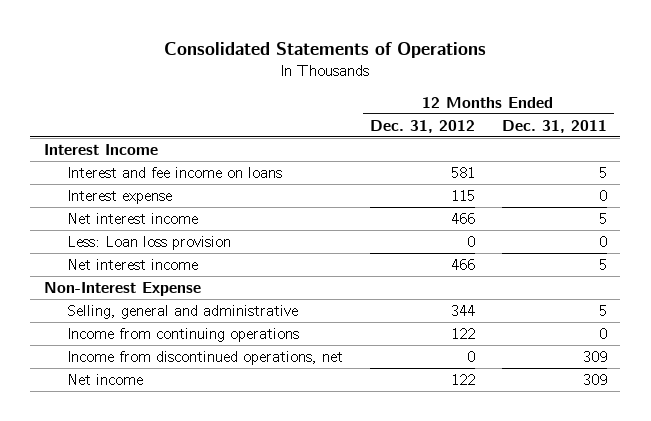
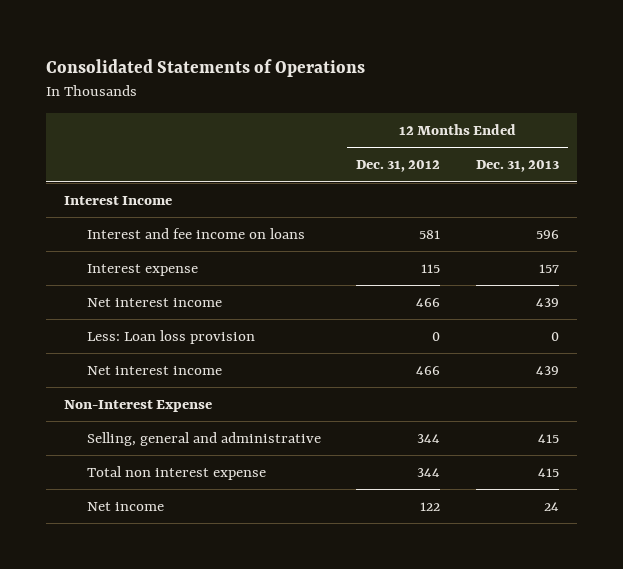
[501,119,607,133] Dec. 31, 2011 -> none
none -> [476,160,560,173] Dec. 31, 2013
[66,327,299,342] Income from continuing operations -> none
[66,350,343,365] Income from discontinued operations, net -> none
none -> [86,465,266,480] Total non interest expense

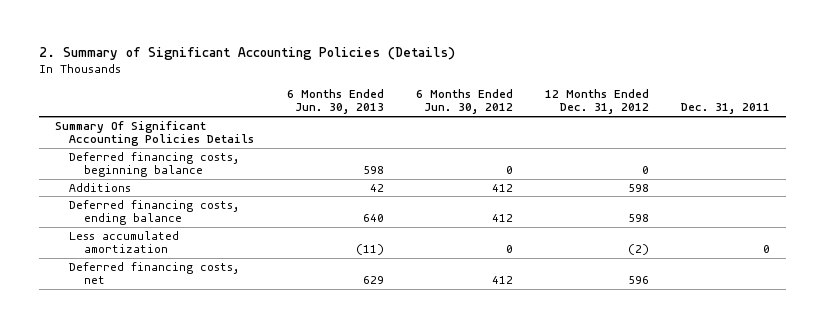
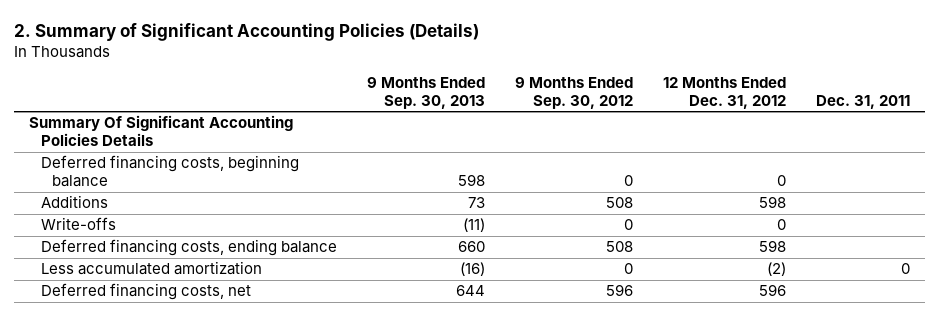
[286,88,384,115] 6 Months Ended Jun. 30, 2013 -> none
[415,88,513,115] 6 Months Ended Jun. 30, 2012 -> none
none -> [366,76,485,109] 9 Months Ended Sep. 30, 2013
none -> [514,76,633,109] 9 Months Ended Sep. 30, 2012
none -> [40,217,116,231] Write-offs

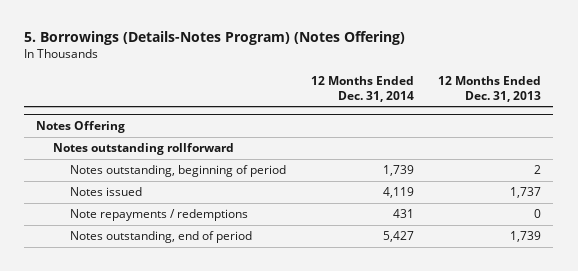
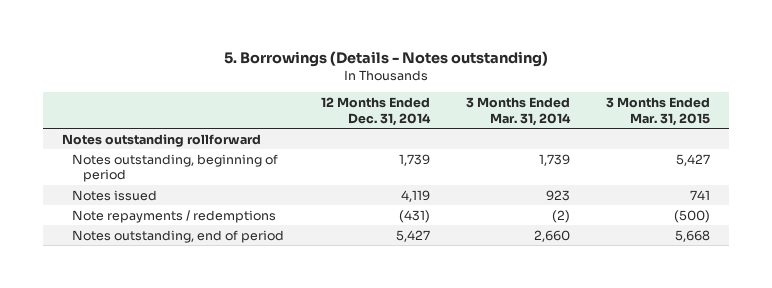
[24,31,406,46] 5. Borrowings (Details-Notes Program) (Notes Offering) -> [223,50,548,67] 5. Borrowings (Details - Notes outstanding)
[438,75,542,102] 12 Months Ended Dec. 31, 2013 -> none
none -> [466,96,572,126] 3 Months Ended Mar. 31, 2014
none -> [606,96,711,126] 3 Months Ended Mar. 31, 2015
[36,120,126,133] Notes Offering -> none
[392,209,414,219] 431 -> [398,209,430,223] (431)

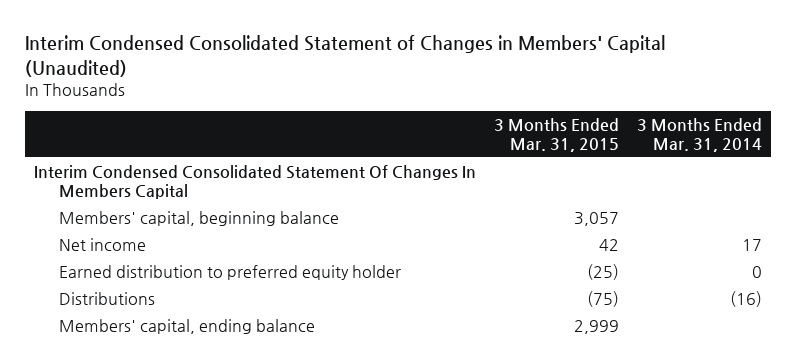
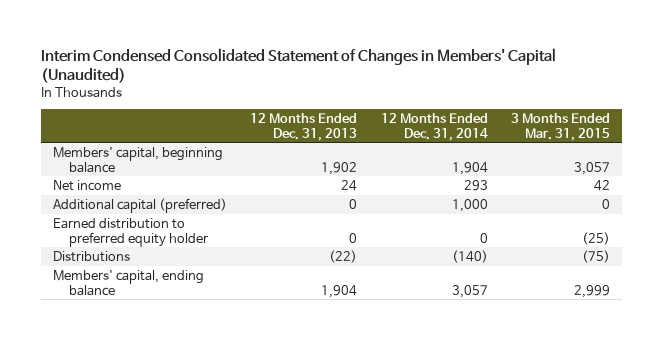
[636,117,762,153] 3 Months Ended Mar. 31, 2014 -> none
none -> [250,112,358,141] 12 Months Ended Dec. 31, 2013
none -> [380,112,488,141] 12 Months Ended Dec. 31, 2014
[33,164,476,200] Interim Condensed Consolidated Statement Of Changes In Members Capital -> none
none -> [52,197,227,213] Additional capital (preferred)

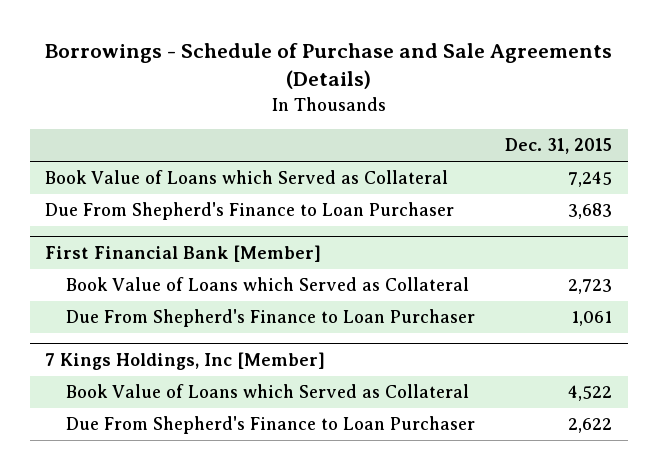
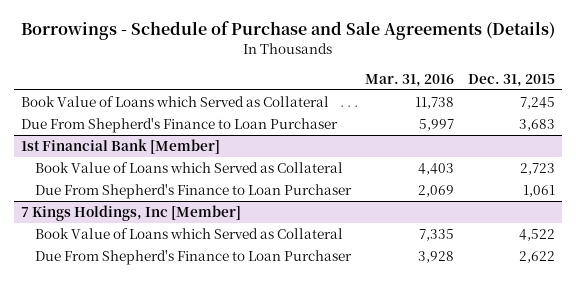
none -> [365,73,455,87] Mar. 31, 2016
[45,245,322,263] First Financial Bank [Member] -> [20,139,220,155] 1st Financial Bank [Member]

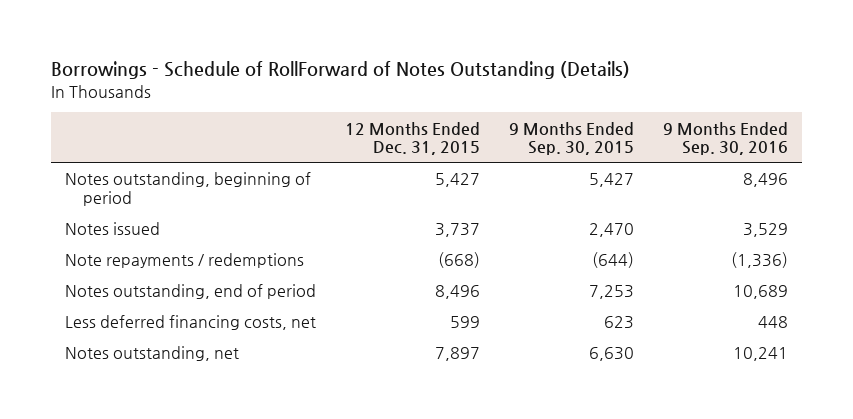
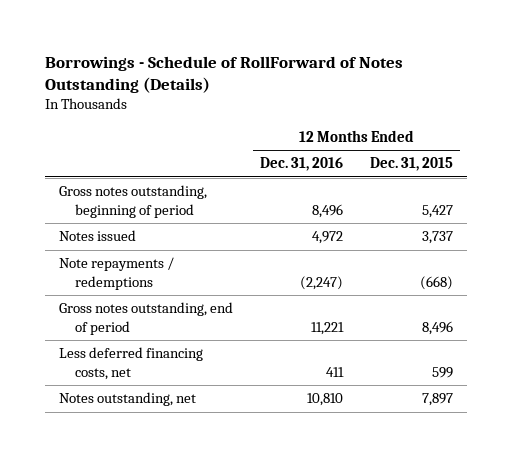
[509,121,635,156] 9 Months Ended Sep. 30, 2015 -> none
[662,121,788,156] 9 Months Ended Sep. 30, 2016 -> none
none -> [260,157,344,172] Dec. 31, 2016
[65,172,312,206] Notes outstanding, beginning of period -> [58,185,207,218] Gross notes outstanding, beginning of period
[65,284,317,300] Notes outstanding, end of period -> [58,302,233,335] Gross notes outstanding, end of period

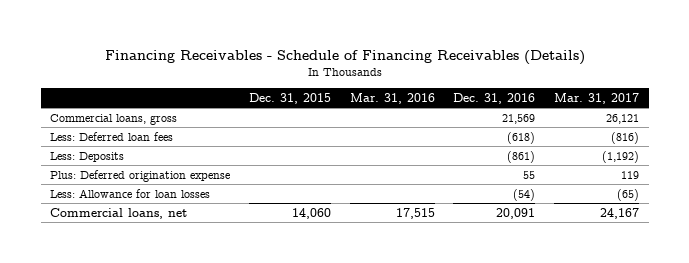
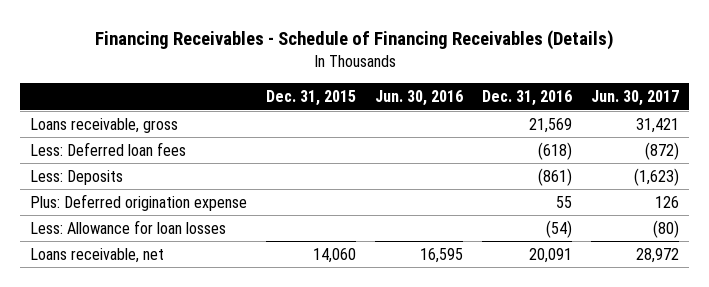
[349,92,435,104] Mar. 31, 2016 -> none
[554,92,640,104] Mar. 31, 2017 -> none
none -> [375,90,464,107] Jun. 30, 2016
none -> [591,90,680,107] Jun. 30, 2017
[50,113,178,125] Commercial loans, gross -> [29,117,178,133] Loans receivable, gross
[50,207,188,219] Commercial loans, net -> [29,247,164,263] Loans receivable, net

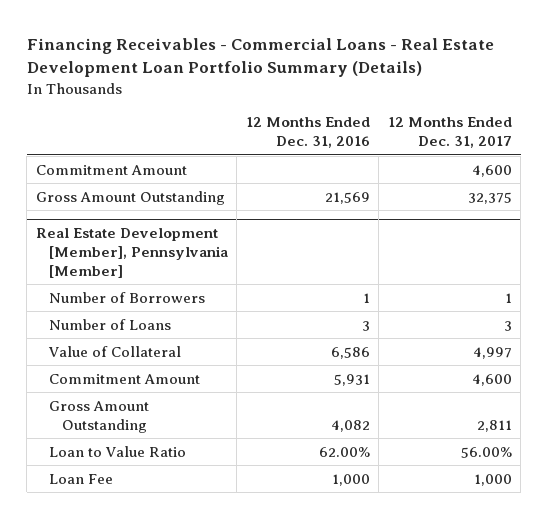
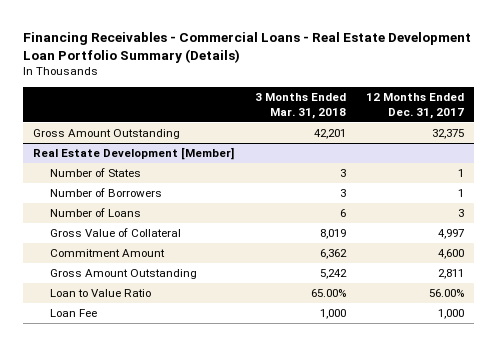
[245,117,370,149] 12 Months Ended Dec. 31, 2016 -> none
none -> [254,93,346,120] 3 Months Ended Mar. 31, 2018
[35,164,187,175] Commitment Amount -> none
[35,228,228,278] Real Estate Development [Member], Pennsylvania [Member] -> [33,147,235,161] Real Estate Development [Member]
none -> [49,168,141,178] Number of States
[47,345,181,357] Value of Collateral -> [49,228,181,238] Gross Value of Collateral

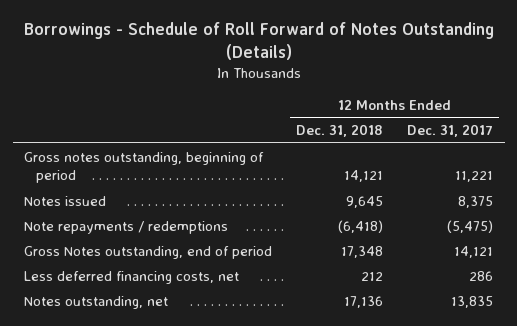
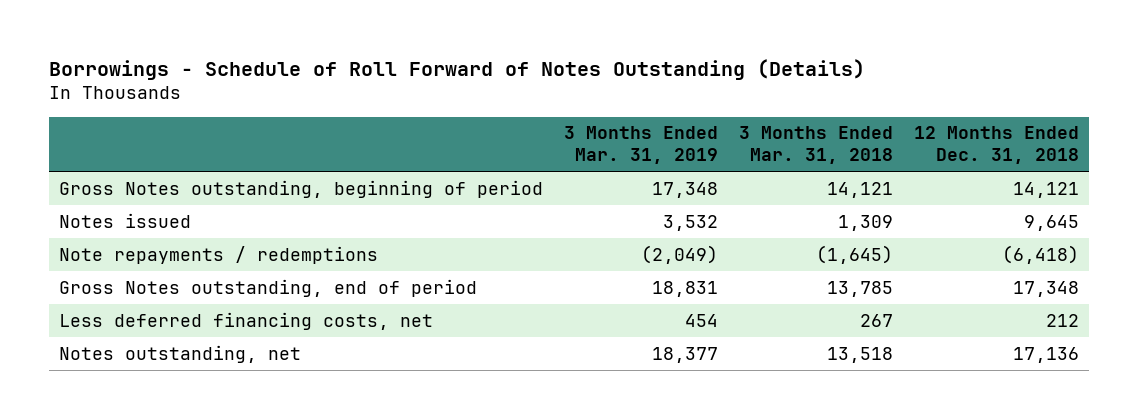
[406,124,493,138] Dec. 31, 2017 -> none
none -> [564,126,719,165] 3 Months Ended Mar. 31, 2019
none -> [739,126,894,165] 3 Months Ended Mar. 31, 2018
[24,151,265,184] Gross notes outstanding, beginning of period -> [59,179,544,198] Gross Notes outstanding, beginning of period

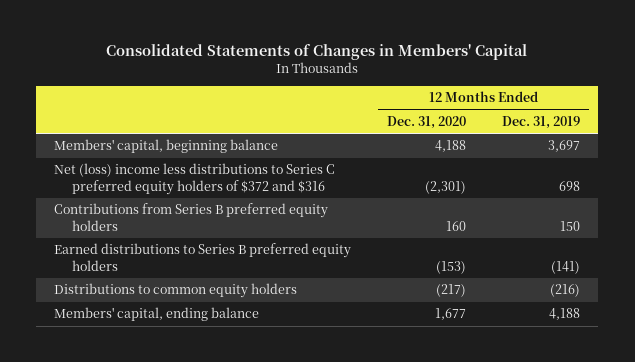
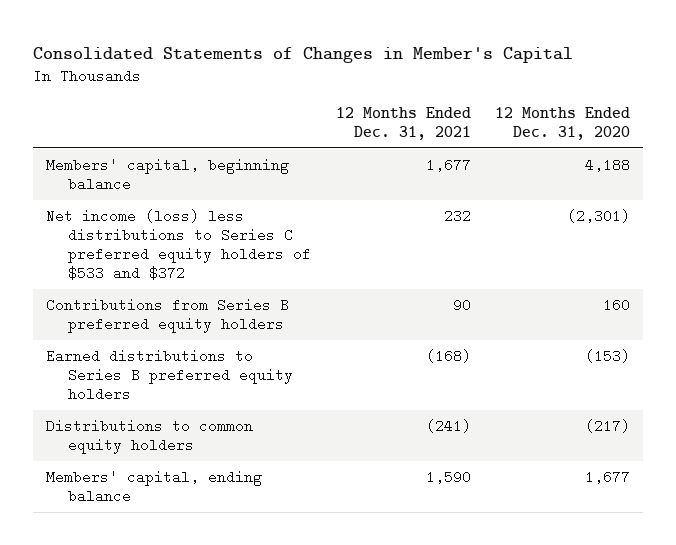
[106,44,528,61] Consolidated Statements of Changes in Members' Capital -> [33,46,574,63] Consolidated Statements of Changes in Member's Capital
[502,116,581,130] Dec. 31, 2019 -> none
none -> [335,106,471,141] 12 Months Ended Dec. 31, 2021
[54,163,336,195] Net (loss) income less distributions to Series C preferred equity holders of $372 and $316 -> [45,208,312,281] Net income (loss) less distributions to Series C preferred equity holders of $533 and $372

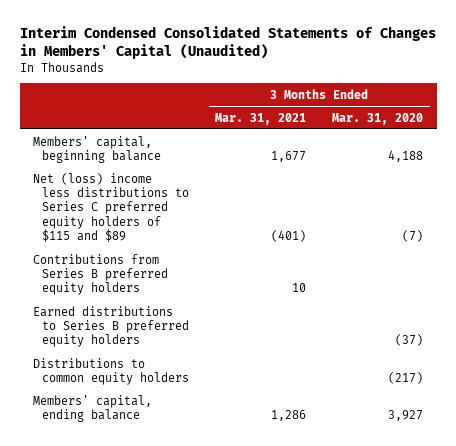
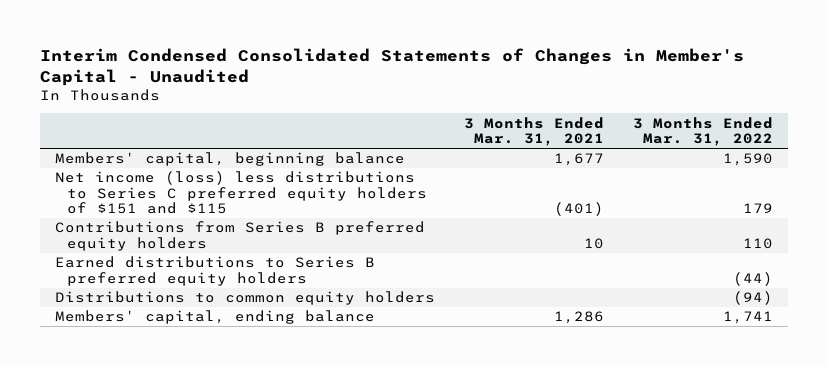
[19,25,436,59] Interim Condensed Consolidated Statements of Changes in Members' Capital (Unaudited) -> [40,48,745,86] Interim Condensed Consolidated Statements of Changes in Member's Capital - Unaudited
[332,112,424,125] Mar. 31, 2020 -> none
none -> [633,116,774,147] 3 Months Ended Mar. 31, 2022
[32,172,190,243] Net (loss) income less distributions to Series C preferred equity holders of $115 and $89 -> [54,171,428,215] Net income (loss) less distributions to Series C preferred equity holders of $151 and $115

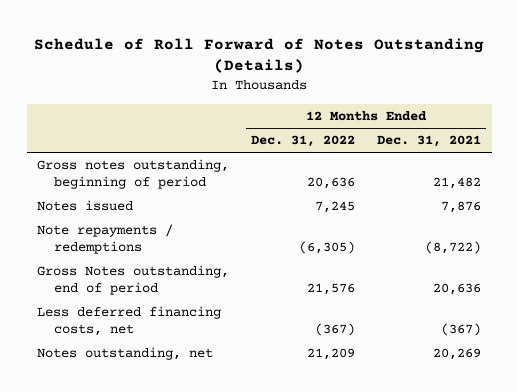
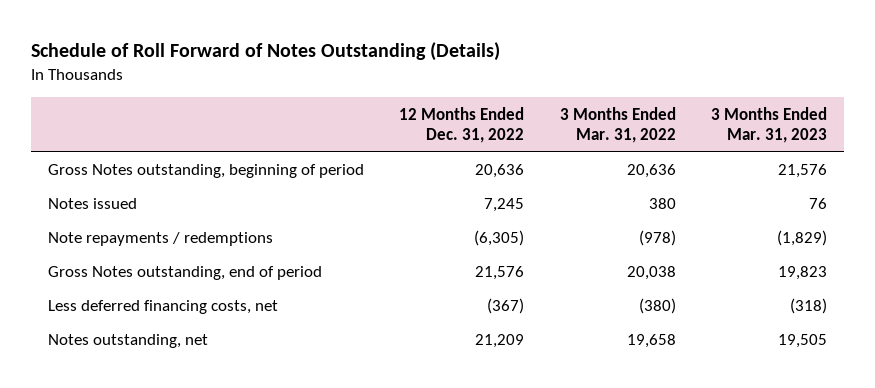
[376,135,481,148] Dec. 31, 2021 -> none
none -> [559,106,676,144] 3 Months Ended Mar. 31, 2022
none -> [710,106,827,144] 3 Months Ended Mar. 31, 2023
[37,159,230,189] Gross notes outstanding, beginning of period -> [48,164,365,179] Gross Notes outstanding, beginning of period

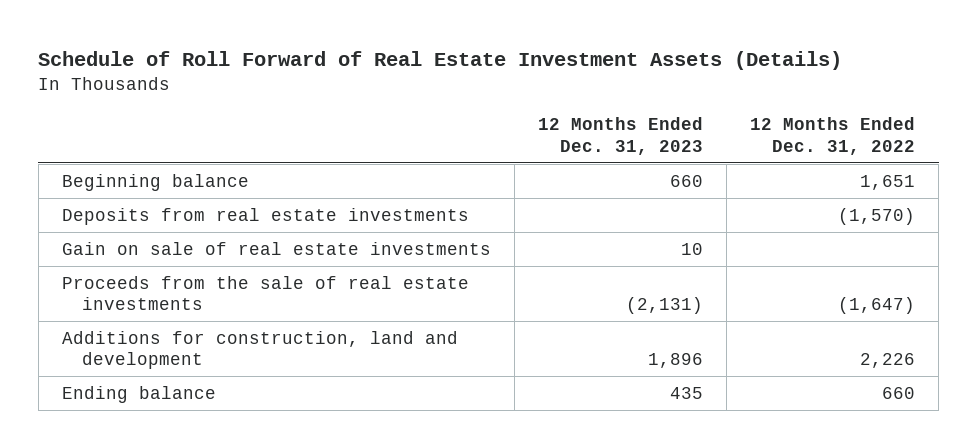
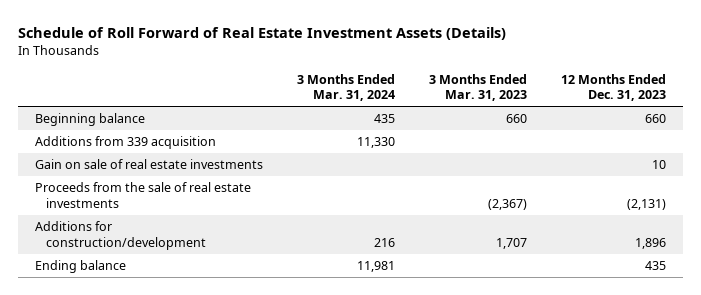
[750,116,916,155] 12 Months Ended Dec. 31, 2022 -> none
none -> [297,73,396,102] 3 Months Ended Mar. 31, 2024
none -> [429,73,528,102] 3 Months Ended Mar. 31, 2023
[61,207,469,225] Deposits from real estate investments -> [35,136,217,150] Additions from 339 acquisition
[61,330,458,370] Additions for construction, land and development -> [35,221,207,250] Additions for construction/development

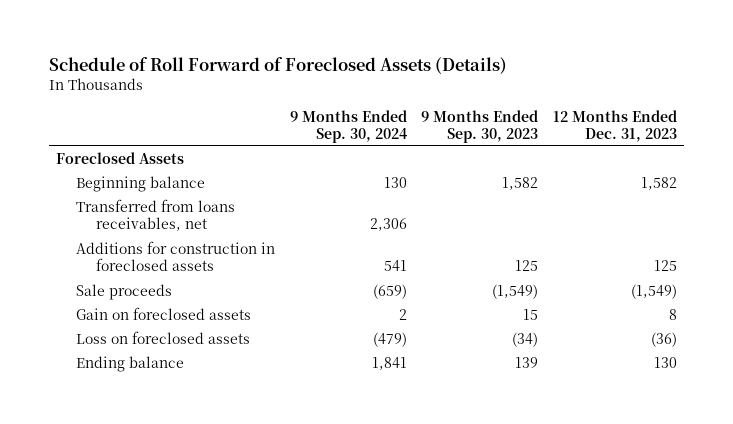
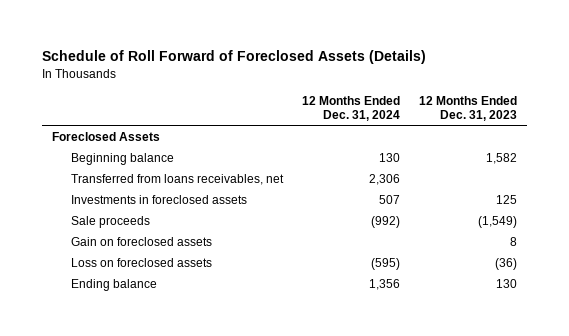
[289,109,407,143] 9 Months Ended Sep. 30, 2024 -> none
[421,109,539,143] 9 Months Ended Sep. 30, 2023 -> none
none -> [302,95,401,122] 12 Months Ended Dec. 31, 2024
[76,241,276,272] Additions for construction in foreclosed assets -> [71,194,248,204] Investments in foreclosed assets

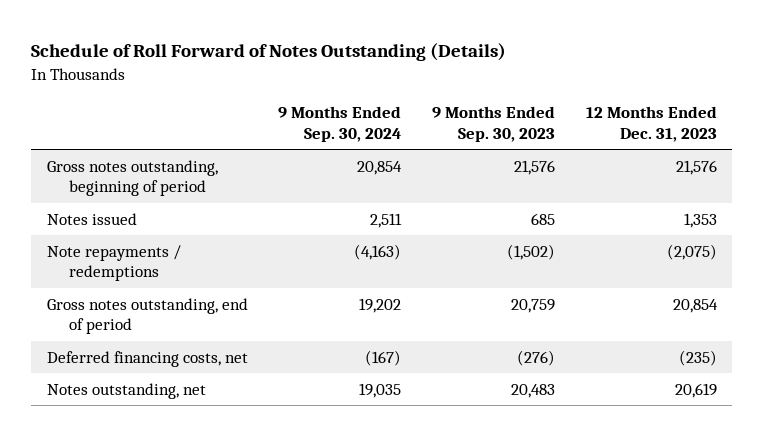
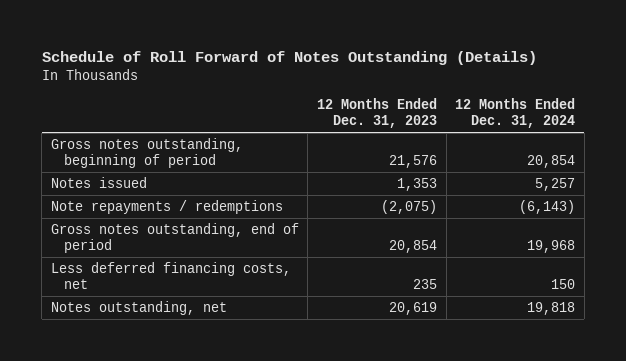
[278,106,402,143] 9 Months Ended Sep. 30, 2024 -> none
[432,106,556,143] 9 Months Ended Sep. 30, 2023 -> none
none -> [455,98,576,129] 12 Months Ended Dec. 31, 2024
[46,350,248,367] Deferred financing costs, net -> [50,261,291,289] Less deferred financing costs, net
[678,349,717,366] (235) -> [412,278,437,289] 235

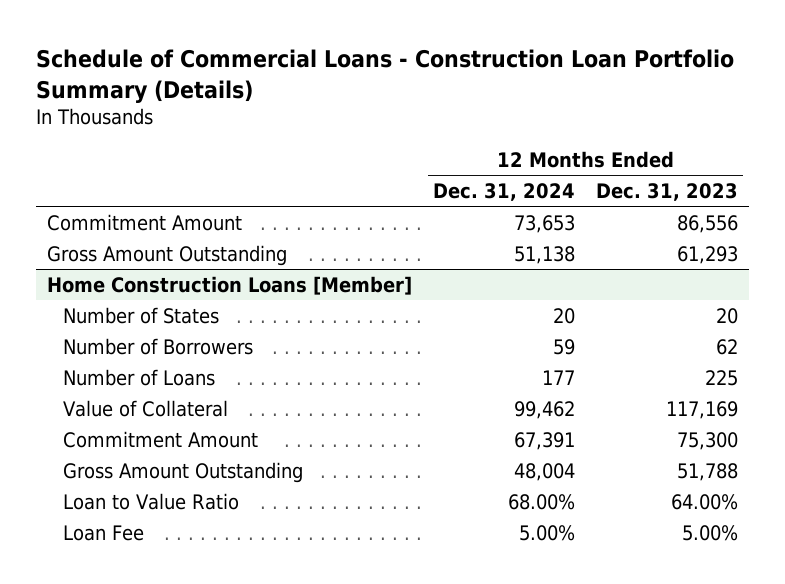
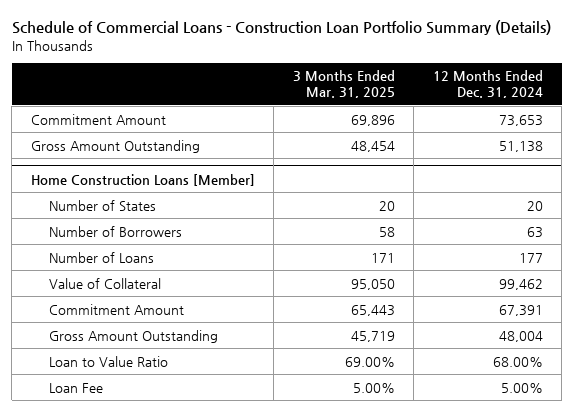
[596,182,739,201] Dec. 31, 2023 -> none
none -> [292,70,395,99] 3 Months Ended Mar. 31, 2025
[552,338,575,355] 59 -> [526,226,543,238] 63

